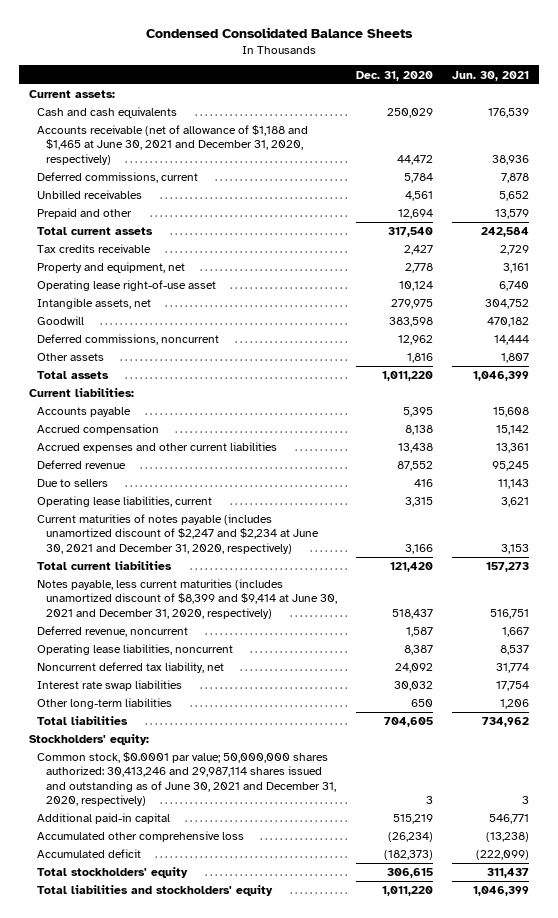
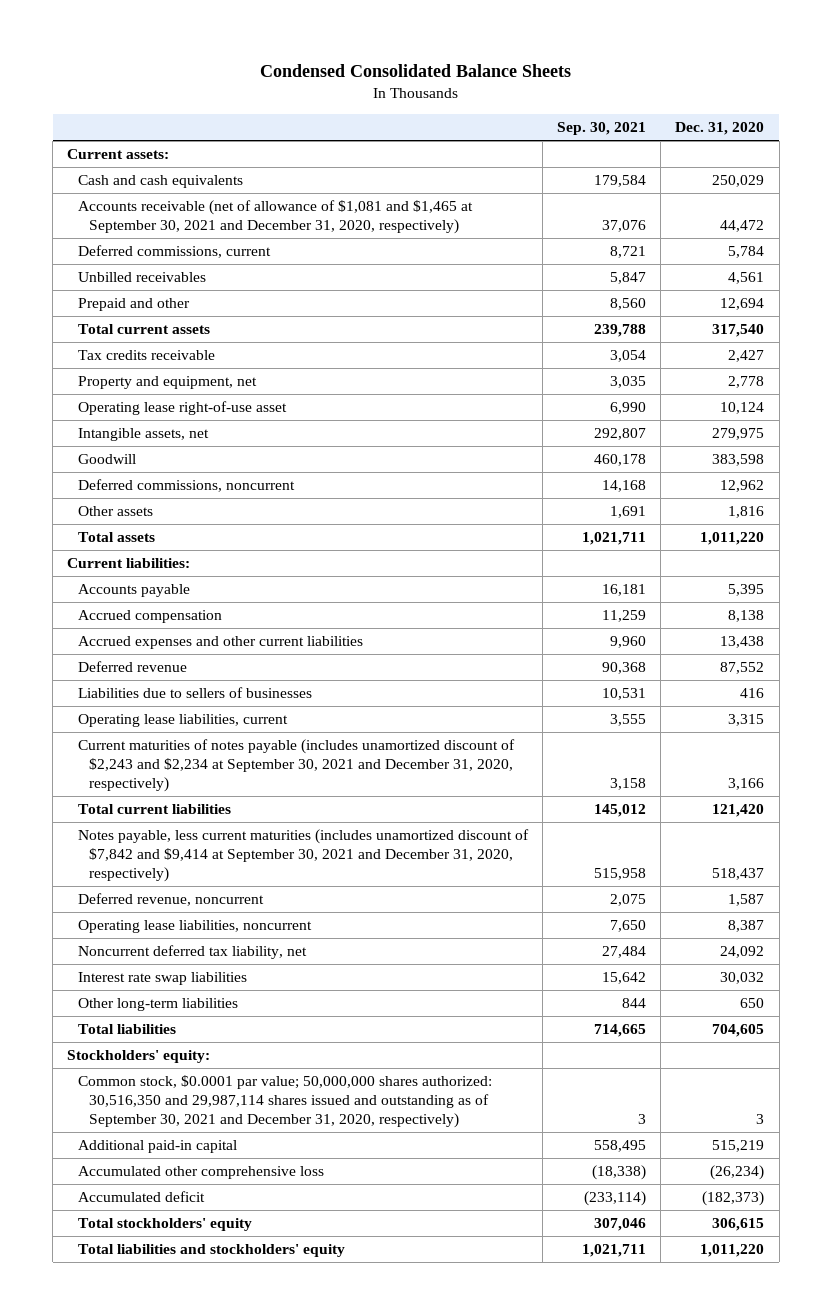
[452,70,530,81] Jun. 30, 2021 -> none
none -> [557,122,647,136] Sep. 30, 2021
[37,125,309,165] Accounts receivable (net of allowance of $1,188 and $1,465 at June 30, 2021 and December 31, 2020, respectively) -> [78,200,474,235] Accounts receivable (net of allowance of $1,081 and $1,465 at September 30, 2021 and December 31, 2020, respectively)
[37,479,109,488] Due to sellers -> [78,687,313,699] Liabilities due to sellers of businesses
[37,514,320,554] Current maturities of notes payable (includes unamortized discount of $2,247 and $2,234 at June 30, 2021 and December 31, 2020, respectively) -> [78,739,516,792] Current maturities of notes payable (includes unamortized discount of $2,243 and $2,234 at September 30, 2021 and December 31, 2020, respectively)
[37,579,338,619] Notes payable, less current maturities (includes unamortized discount of $8,399 and $9,414 at June 30, 2021 and December 31, 2020, respectively) -> [78,829,530,882] Notes payable, less current maturities (includes unamortized discount of $7,842 and $9,414 at September 30, 2021 and December 31, 2020, respectively)
[37,752,337,806] Common stock, $0.0001 par value; 50,000,000 shares authorized: 30,413,246 and 29,987,114 shares issued and outstanding as of June 30, 2021 and December 31, 2020, respectively) -> [78,1075,493,1128] Common stock, $0.0001 par value; 50,000,000 shares authorized: 30,516,350 and 29,987,114 shares issued and outstanding as of September 30, 2021 and December 31, 2020, respectively)

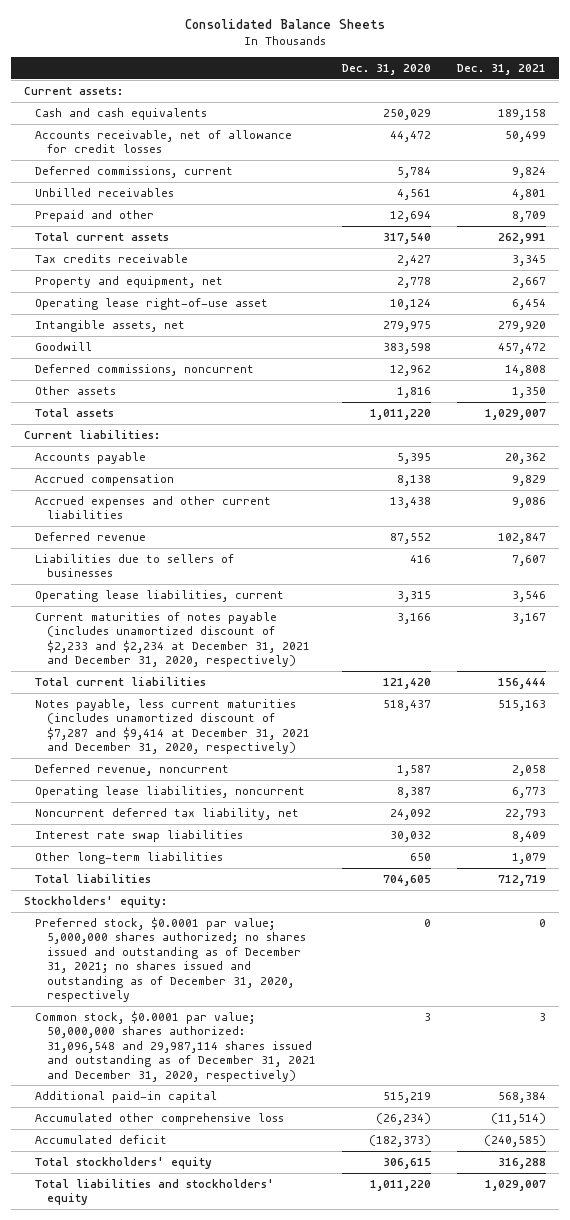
[259,64,571,78] Condensed Consolidated Balance Sheets -> [184,19,385,30] Consolidated Balance Sheets
[557,122,647,136] Sep. 30, 2021 -> none
none -> [457,63,547,75] Dec. 31, 2021
[78,200,474,235] Accounts receivable (net of allowance of $1,081 and $1,465 at September 30, 2021 and December 31, 2020, respectively) -> [35,130,293,154] Accounts receivable, net of allowance for credit losses
[78,739,516,792] Current maturities of notes payable (includes unamortized discount of $2,243 and $2,234 at September 30, 2021 and December 31, 2020, respectively) -> [35,612,311,668] Current maturities of notes payable (includes unamortized discount of $2,233 and $2,234 at December 31, 2021 and December 31, 2020, respectively)
[78,829,530,882] Notes payable, less current maturities (includes unamortized discount of $7,842 and $9,414 at September 30, 2021 and December 31, 2020, respectively) -> [35,699,311,755] Notes payable, less current maturities (includes unamortized discount of $7,287 and $9,414 at December 31, 2021 and December 31, 2020, respectively)
none -> [35,917,307,1003] Preferred stock, $0.0001 par value; 5,000,000 shares authorized; no shares issued and outstanding as of December 31, 2021; no shares issued and outstanding as of December 31, 2020, respectively
[78,1075,493,1128] Common stock, $0.0001 par value; 50,000,000 shares authorized: 30,516,350 and 29,987,114 shares issued and outstanding as of September 30, 2021 and December 31, 2020, respectively) -> [35,1011,317,1082] Common stock, $0.0001 par value; 50,000,000 shares authorized: 31,096,548 and 29,987,114 shares issued and outstanding as of December 31, 2021 and December 31, 2020, respectively)

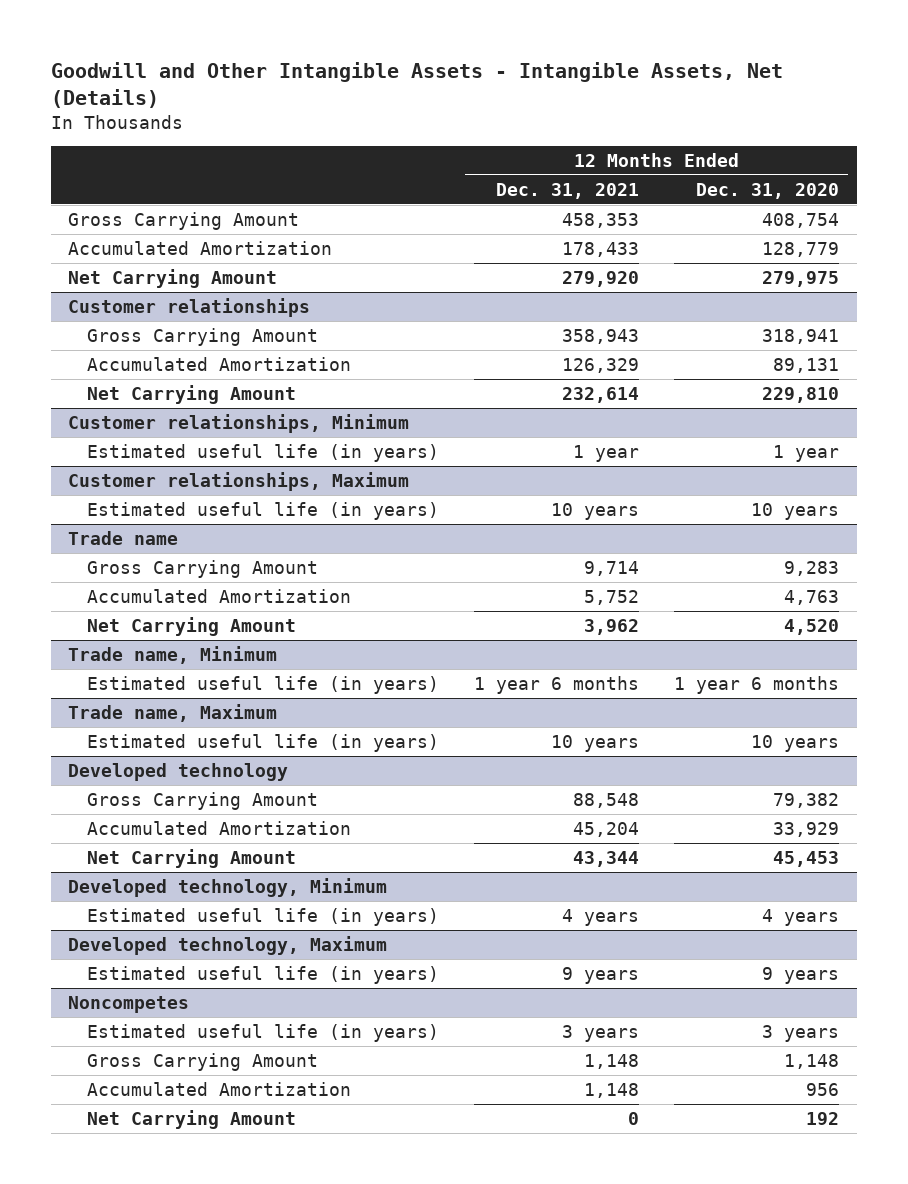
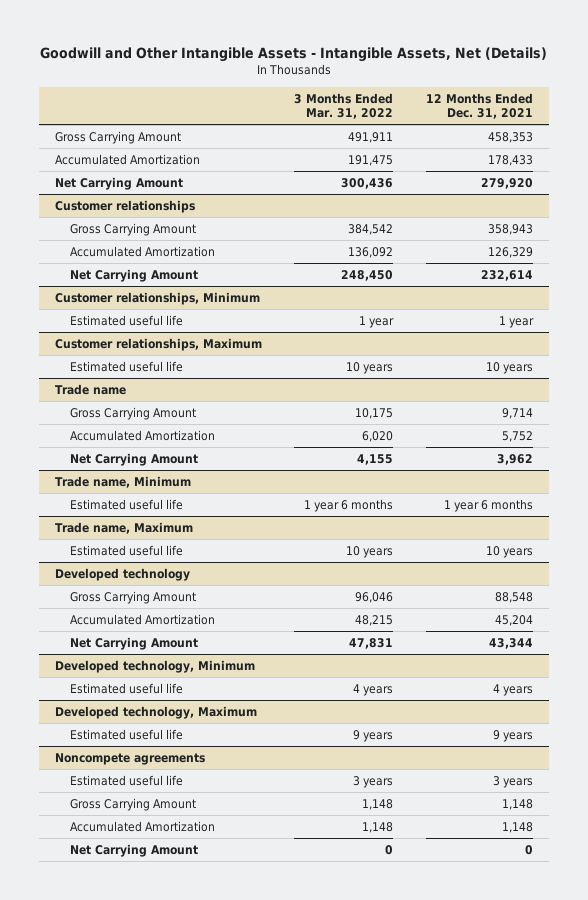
[696,182,840,199] Dec. 31, 2020 -> none
none -> [294,92,394,119] 3 Months Ended Mar. 31, 2022
[86,443,439,462] Estimated useful life (in years) -> [70,315,184,327] Estimated useful life
[86,501,439,520] Estimated useful life (in years) -> [70,361,184,373] Estimated useful life
[86,675,439,694] Estimated useful life (in years) -> [70,499,184,511] Estimated useful life
[86,733,439,752] Estimated useful life (in years) -> [70,545,184,557] Estimated useful life
[86,907,439,926] Estimated useful life (in years) -> [70,683,184,695] Estimated useful life
[86,965,439,984] Estimated useful life (in years) -> [70,729,184,741] Estimated useful life
[68,995,190,1013] Noncompetes -> [55,753,206,766] Noncompete agreements
[86,1023,439,1042] Estimated useful life (in years) -> [70,775,184,787] Estimated useful life

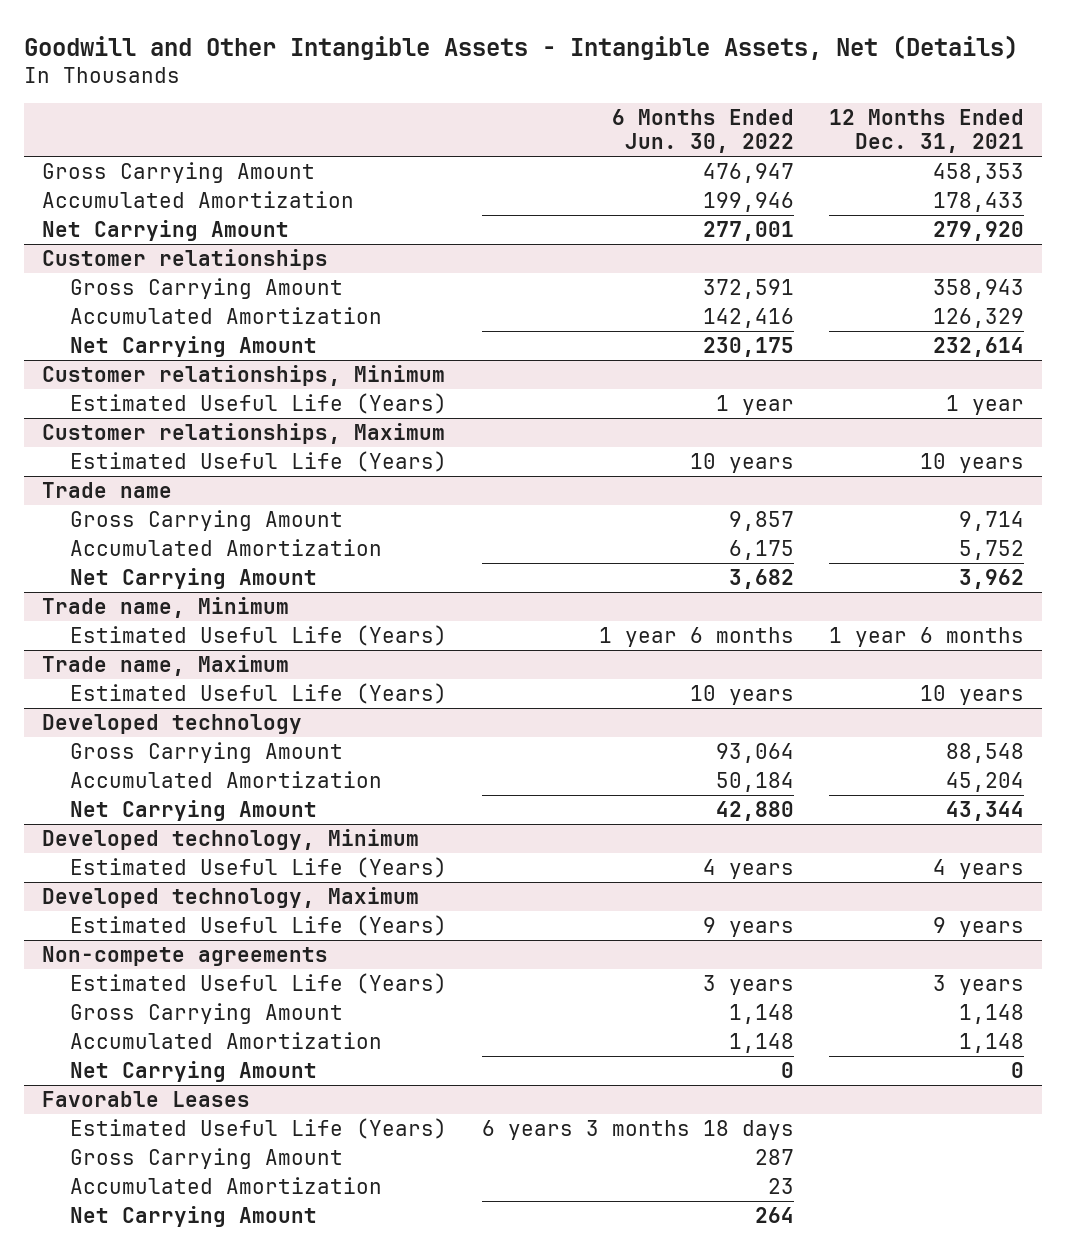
[294,92,394,119] 3 Months Ended Mar. 31, 2022 -> none
none -> [612,109,795,153] 6 Months Ended Jun. 30, 2022
[70,315,184,327] Estimated useful life -> [70,393,448,415] Estimated Useful Life (Years)
[70,361,184,373] Estimated useful life -> [70,451,448,473] Estimated Useful Life (Years)
[70,499,184,511] Estimated useful life -> [70,625,448,647] Estimated Useful Life (Years)
[70,545,184,557] Estimated useful life -> [70,683,448,705] Estimated Useful Life (Years)
[70,683,184,695] Estimated useful life -> [70,857,448,879] Estimated Useful Life (Years)
[70,729,184,741] Estimated useful life -> [70,915,448,937] Estimated Useful Life (Years)
[55,753,206,766] Noncompete agreements -> [41,946,328,967] Non-compete agreements
[70,775,184,787] Estimated useful life -> [70,973,448,995] Estimated Useful Life (Years)
none -> [41,1091,250,1108] Favorable Leases
none -> [70,1118,448,1140] Estimated Useful Life (Years)
none -> [70,1148,344,1170] Gross Carrying Amount
none -> [70,1177,383,1195] Accumulated Amortization
none -> [70,1206,318,1228] Net Carrying Amount

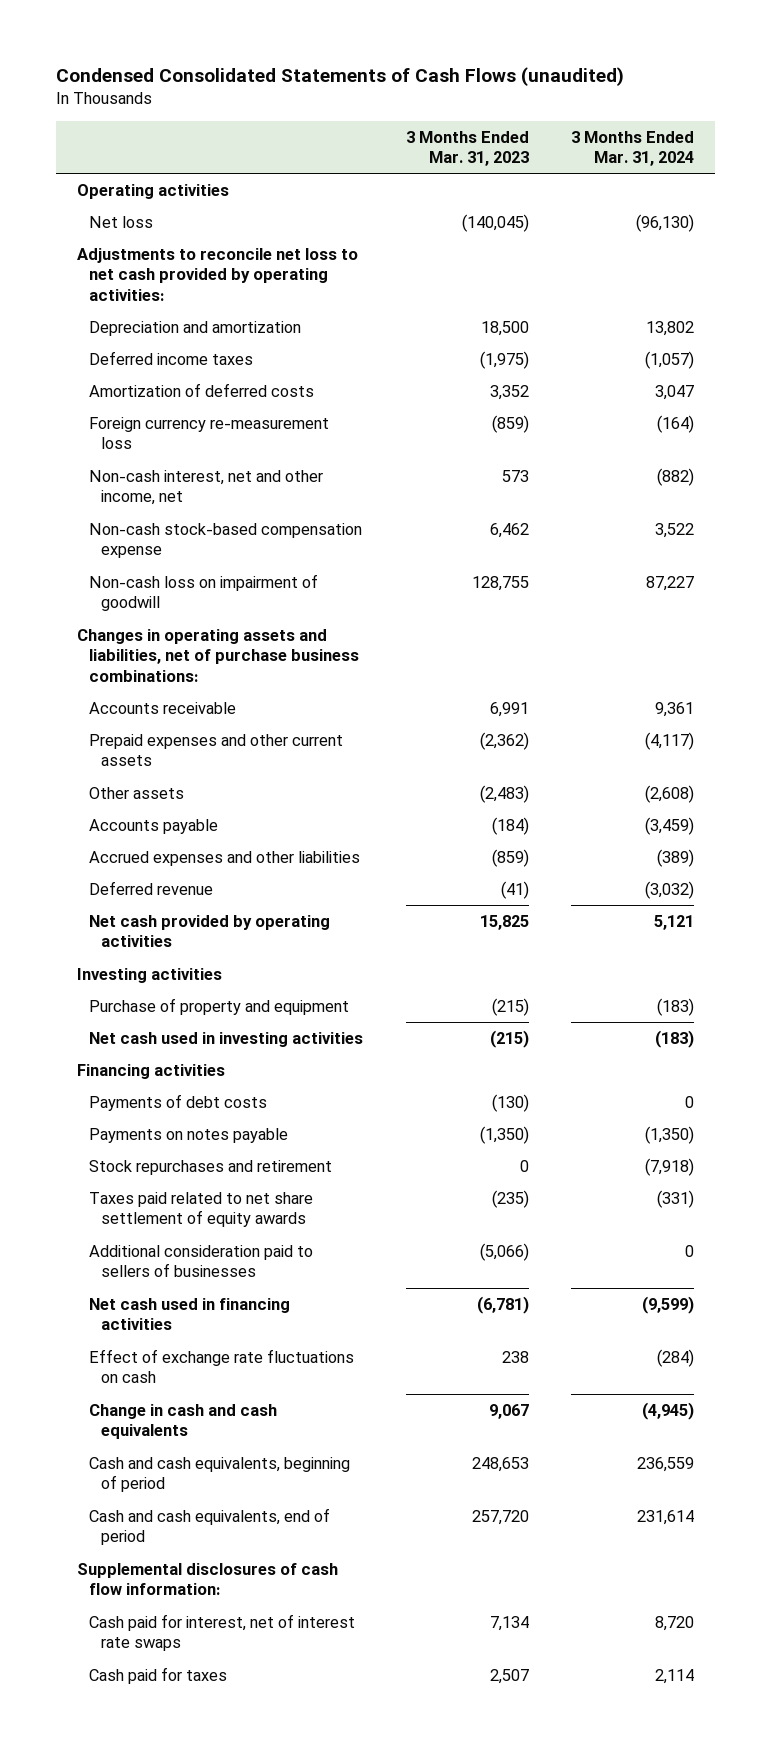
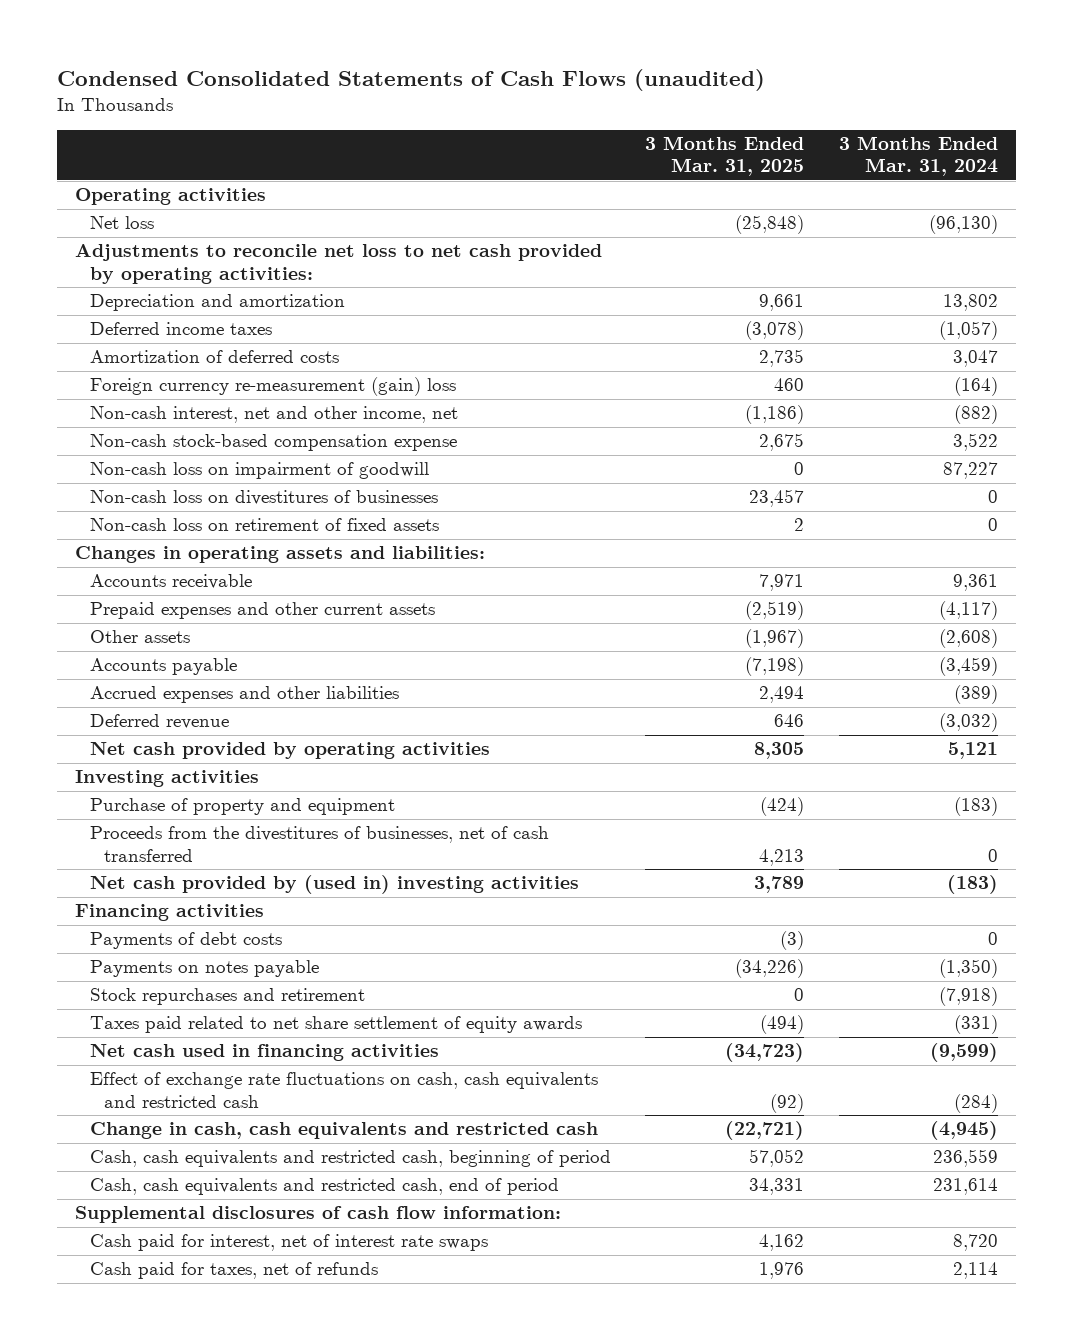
[405,130,529,167] 3 Months Ended Mar. 31, 2023 -> none
none -> [645,136,805,177] 3 Months Ended Mar. 31, 2025
[89,417,330,450] Foreign currency re-measurement loss -> [89,377,456,397] Foreign currency re-measurement (gain) loss
none -> [89,490,438,506] Non-cash loss on divestitures of businesses
none -> [89,518,439,532] Non-cash loss on retirement of fixed assets
[77,629,360,682] Changes in operating assets and liabilities, net of purchase business combinations: -> [74,546,485,564] Changes in operating assets and liabilities:
none -> [89,826,549,862] Proceeds from the divestitures of businesses, net of cash transferred
[89,1032,364,1048] Net cash used in investing activities -> [89,875,579,895] Net cash provided by (used in) investing activities
[89,1245,314,1278] Additional consideration paid to sellers of businesses -> none
[89,1349,355,1384] Effect of exchange rate fluctuations on cash -> [89,1072,598,1108] Effect of exchange rate fluctuations on cash, cash equivalents and restricted cash
[89,1404,278,1440] Change in cash and cash equivalents -> [89,1122,598,1140] Change in cash, cash equivalents and restricted cash
[89,1457,351,1493] Cash and cash equivalents, beginning of period -> [89,1150,611,1168] Cash, cash equivalents and restricted cash, beginning of period
[89,1508,331,1546] Cash and cash equivalents, end of period -> [89,1178,559,1196] Cash, cash equivalents and restricted cash, end of period
[89,1667,228,1685] Cash paid for taxes -> [89,1262,378,1280] Cash paid for taxes, net of refunds

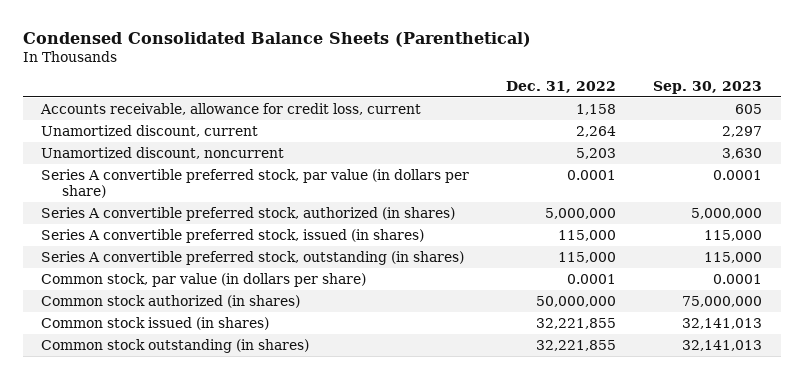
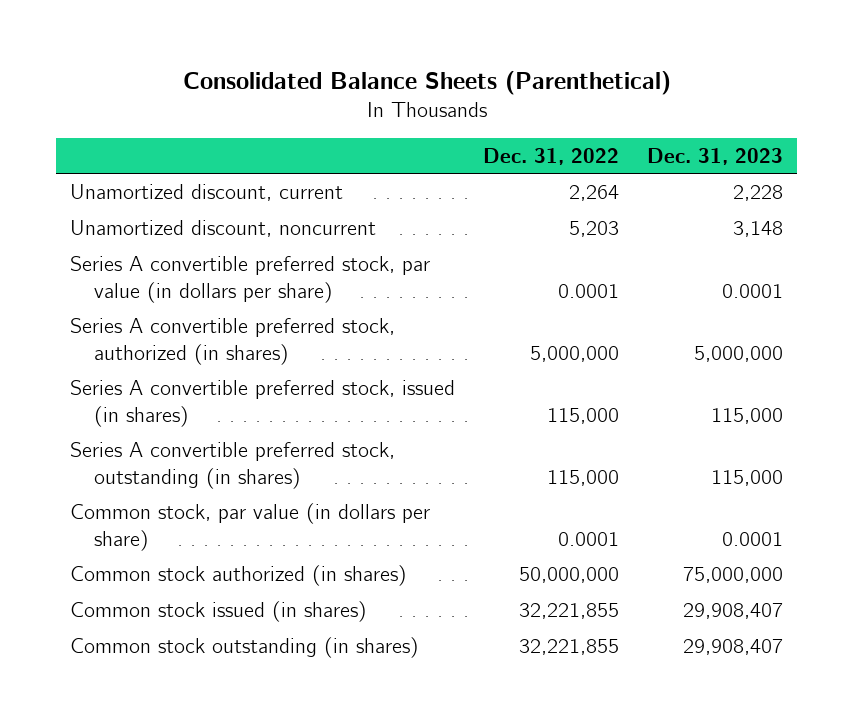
[22,31,531,47] Condensed Consolidated Balance Sheets (Parenthetical) -> [182,70,671,95] Consolidated Balance Sheets (Parenthetical)
[653,81,763,95] Sep. 30, 2023 -> none
none -> [647,147,784,165] Dec. 31, 2023
[40,102,422,115] Accounts receivable, allowance for credit loss, current -> none

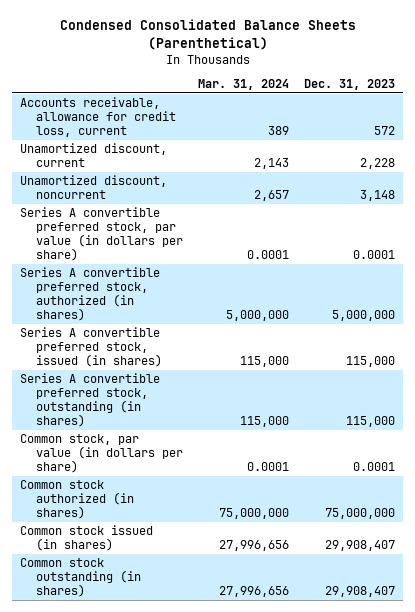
[182,70,671,95] Consolidated Balance Sheets (Parenthetical) -> [59,19,356,51] Condensed Consolidated Balance Sheets (Parenthetical)
[483,147,620,165] Dec. 31, 2022 -> none
none -> [198,79,290,91] Mar. 31, 2024
none -> [19,96,177,138] Accounts receivable, allowance for credit loss, current

